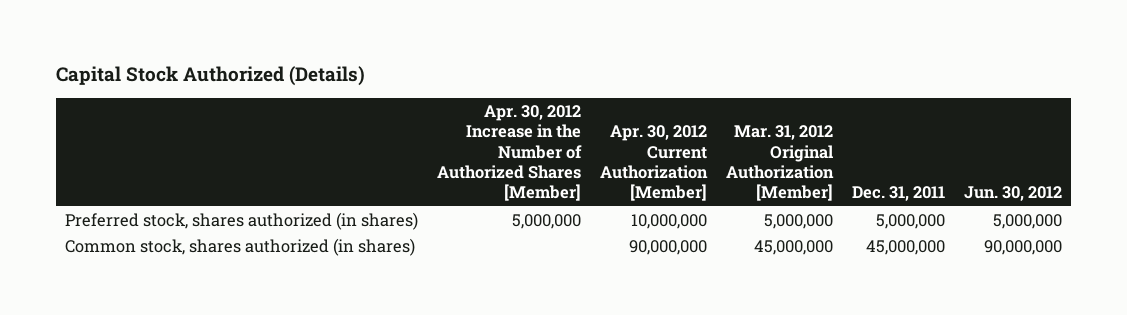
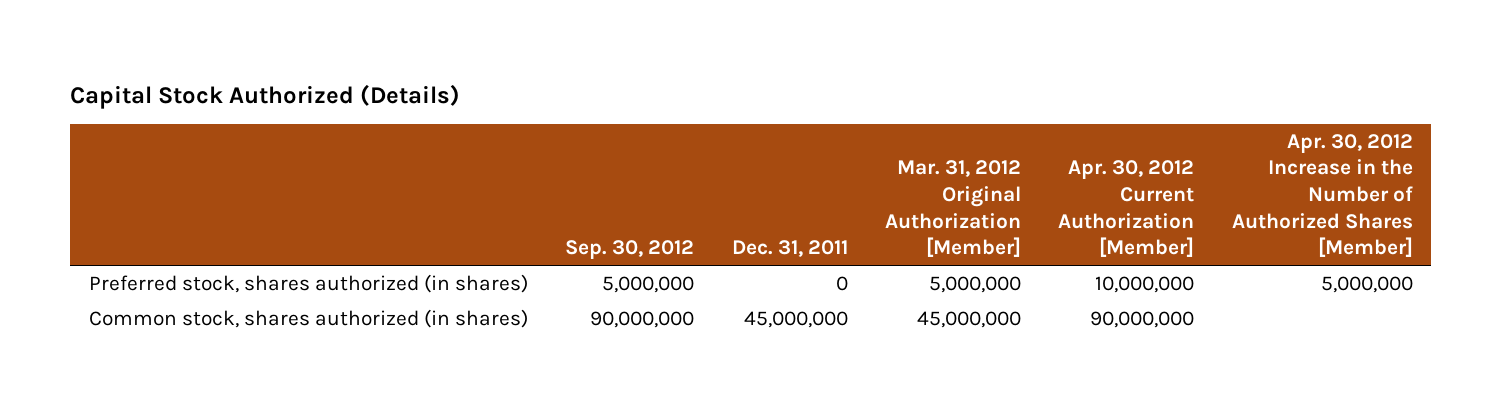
[963,186,1062,202] Jun. 30, 2012 -> none
none -> [565,240,695,260] Sep. 30, 2012
[875,214,945,230] 5,000,000 -> [835,276,848,292] 0

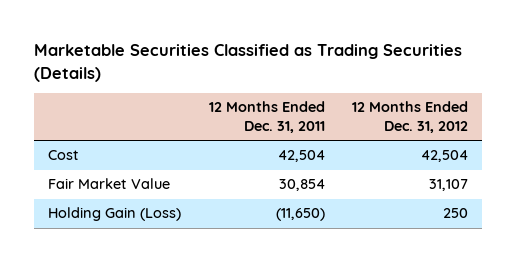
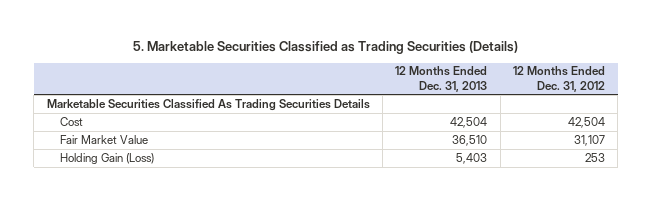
[34,44,463,82] Marketable Securities Classified as Trading Securities (Details) -> [132,41,518,55] 5. Marketable Securities Classified as Trading Securities (Details)
[208,101,325,133] 12 Months Ended Dec. 31, 2011 -> none
none -> [395,66,488,92] 12 Months Ended Dec. 31, 2013
none -> [46,98,370,111] Marketable Securities Classified As Trading Securities Details
[443,208,469,219] 250 -> [585,152,606,162] 253

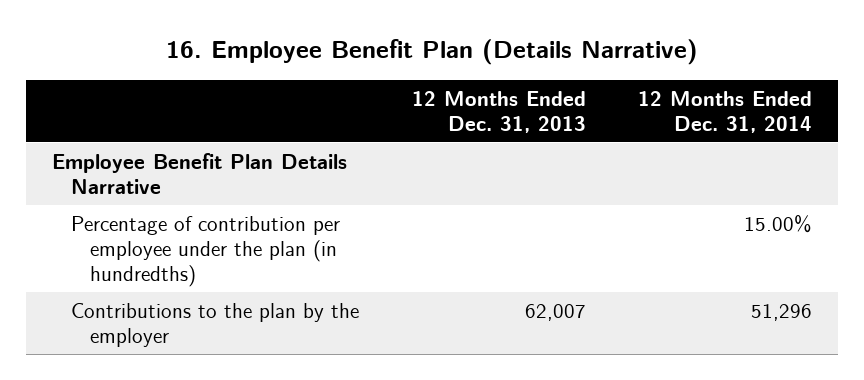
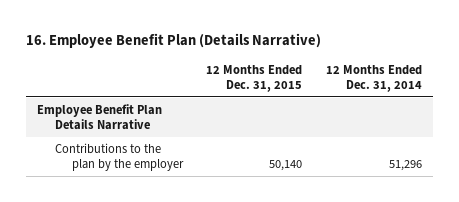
[411,90,586,133] 12 Months Ended Dec. 31, 2013 -> none
none -> [206,64,303,93] 12 Months Ended Dec. 31, 2015
[71,215,341,287] Percentage of contribution per employee under the plan (in hundredths) -> none

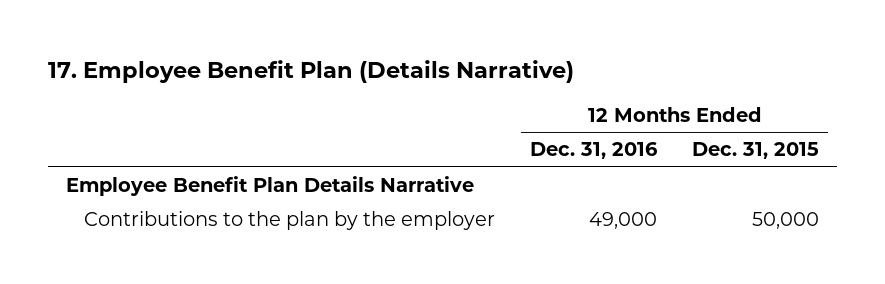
[25,33,321,49] 16. Employee Benefit Plan (Details Narrative) -> [48,60,575,84] 17. Employee Benefit Plan (Details Narrative)
[325,64,422,93] 12 Months Ended Dec. 31, 2014 -> none
none -> [530,142,659,160] Dec. 31, 2016
[269,160,303,172] 50,140 -> [752,212,820,230] 50,000

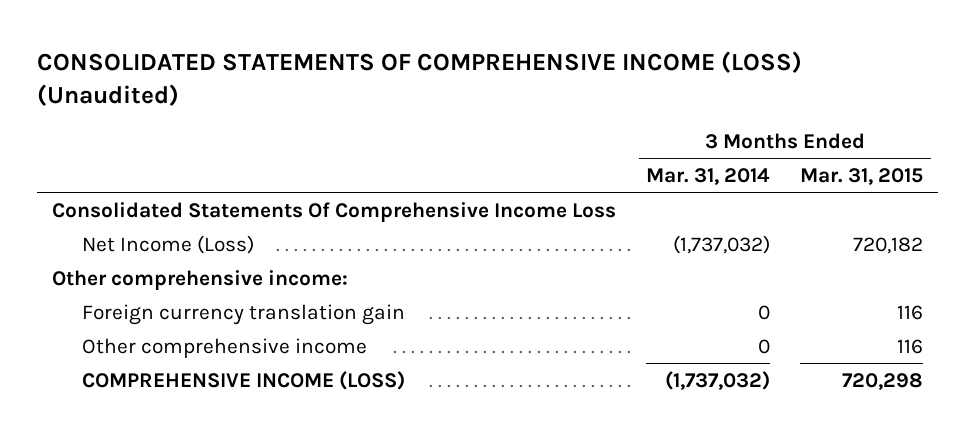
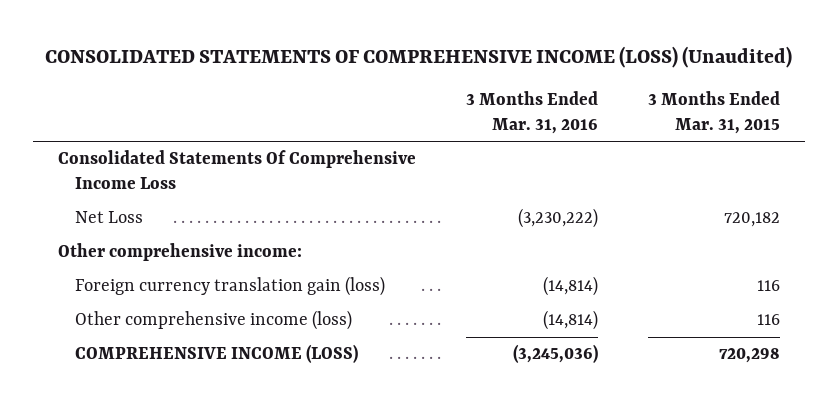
[646,167,771,185] Mar. 31, 2014 -> none
none -> [466,91,599,134] 3 Months Ended Mar. 31, 2016
[81,234,254,254] Net Income (Loss) -> [75,211,144,224] Net Loss
[81,303,405,325] Foreign currency translation gain -> [75,276,386,297] Foreign currency translation gain (loss)
[81,337,367,358] Other comprehensive income -> [75,310,353,331] Other comprehensive income (loss)

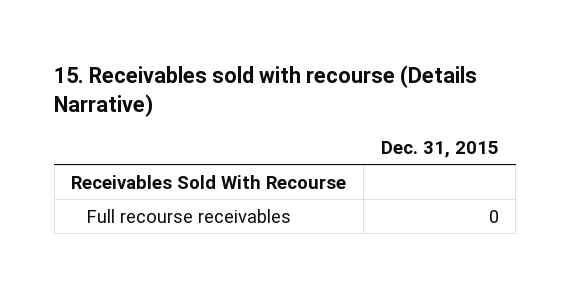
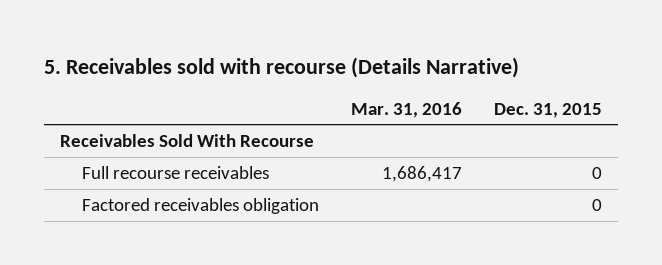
[54,64,478,117] 15. Receivables sold with recourse (Details Narrative) -> [44,56,520,78] 5. Receivables sold with recourse (Details Narrative)
none -> [351,101,463,118] Mar. 31, 2016
none -> [82,198,320,215] Factored receivables obligation

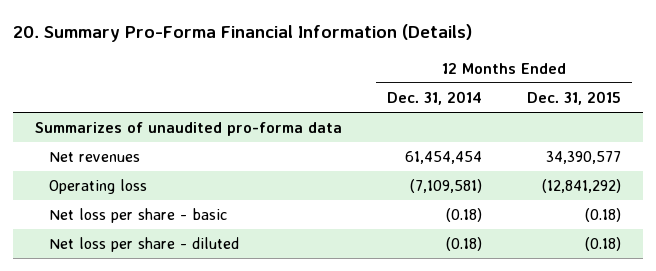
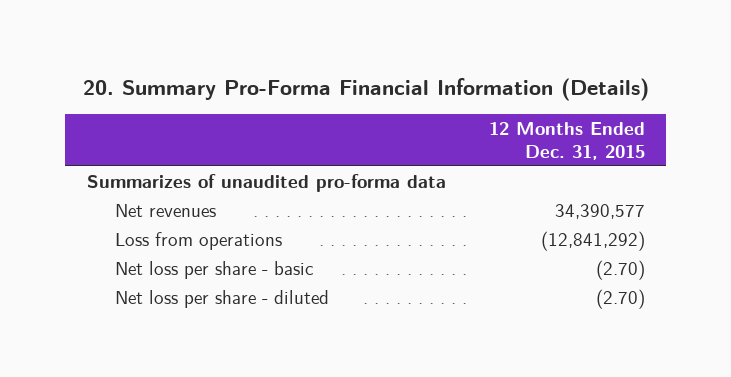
[387,90,483,105] Dec. 31, 2014 -> none
[49,179,148,195] Operating loss -> [114,232,282,251] Loss from operations
[584,208,621,223] (0.18) -> [595,260,645,281] (2.70)
[584,237,621,252] (0.18) -> [595,289,645,310] (2.70)

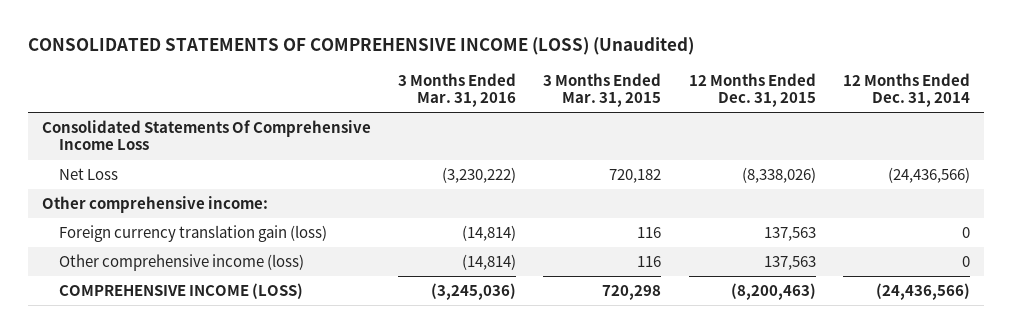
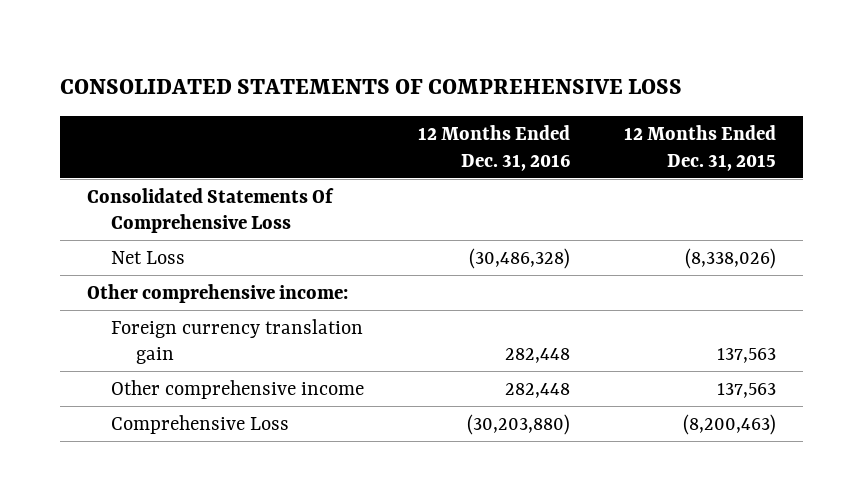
[27,36,694,55] CONSOLIDATED STATEMENTS OF COMPREHENSIVE INCOME (LOSS) (Unaudited) -> [59,78,682,94] CONSOLIDATED STATEMENTS OF COMPREHENSIVE LOSS
[397,72,516,108] 3 Months Ended Mar. 31, 2016 -> none
[543,72,662,108] 3 Months Ended Mar. 31, 2015 -> none
[842,72,970,108] 12 Months Ended Dec. 31, 2014 -> none
none -> [418,124,571,171] 12 Months Ended Dec. 31, 2016
[41,119,371,151] Consolidated Statements Of Comprehensive Income Loss -> [86,187,334,234] Consolidated Statements Of Comprehensive Loss
[59,224,328,242] Foreign currency translation gain (loss) -> [111,318,364,365] Foreign currency translation gain
[59,253,305,271] Other comprehensive income (loss) -> [111,379,365,399] Other comprehensive income
[59,282,304,299] COMPREHENSIVE INCOME (LOSS) -> [111,414,290,434] Comprehensive Loss

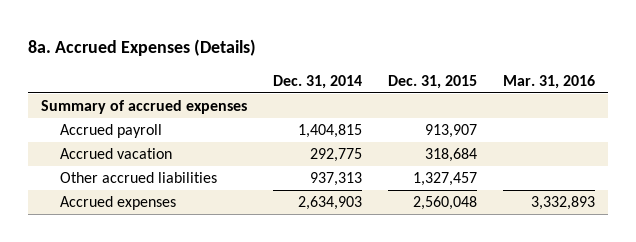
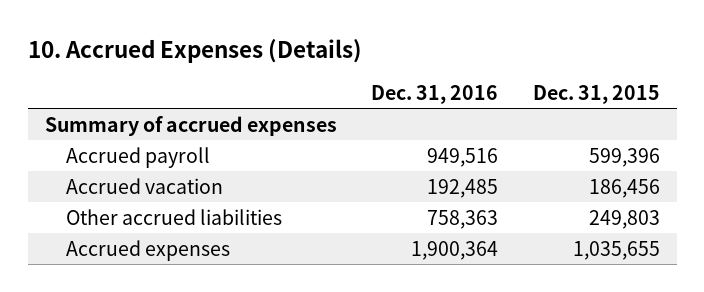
[28,38,257,56] 8a. Accrued Expenses (Details) -> [27,39,362,64] 10. Accrued Expenses (Details)
[273,74,363,89] Dec. 31, 2014 -> none
[502,74,595,89] Mar. 31, 2016 -> none
none -> [371,85,499,105] Dec. 31, 2016
[425,124,478,139] 913,907 -> [588,147,660,167] 599,396
[425,148,478,163] 318,684 -> [588,178,660,198] 186,456
[413,172,478,187] 1,327,457 -> [588,209,660,229] 249,803
[413,196,478,211] 2,560,048 -> [572,240,660,260] 1,035,655

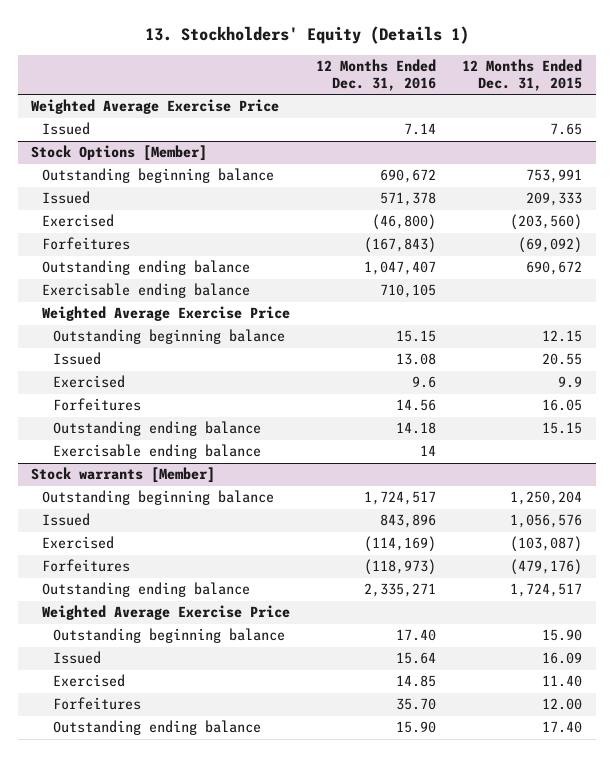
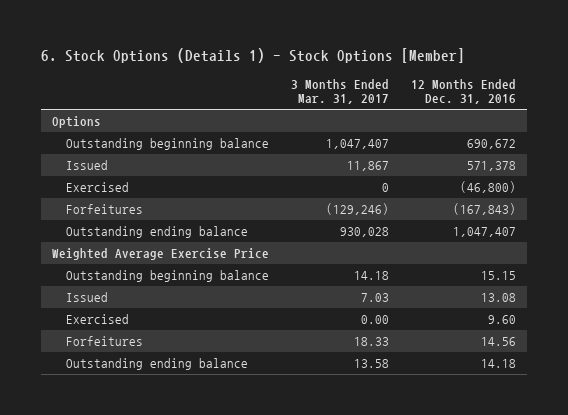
[144,26,469,45] 13. Stockholders' Equity (Details 1) -> [40,48,465,64] 6. Stock Options (Details 1) - Stock Options [Member]
[462,59,583,91] 12 Months Ended Dec. 31, 2015 -> none
none -> [291,78,390,105] 3 Months Ended Mar. 31, 2017
[31,99,280,115] Weighted Average Exercise Price -> none
[42,122,91,136] Issued -> none
[31,145,208,162] Stock Options [Member] -> none
none -> [51,115,101,128] Options
[42,283,251,299] Exercisable ending balance -> none
[412,376,437,389] 9.6 -> [488,314,517,324] 9.60
[52,444,261,460] Exercisable ending balance -> none
[31,467,216,484] Stock warrants [Member] -> none
[42,490,275,506] Outstanding beginning balance -> none
[42,513,91,527] Issued -> none
[42,536,115,550] Exercised -> none
[42,559,131,573] Forfeitures -> none
[42,582,251,598] Outstanding ending balance -> none
[42,605,291,621] Weighted Average Exercise Price -> none
[52,628,285,644] Outstanding beginning balance -> none
[52,651,101,665] Issued -> none
[52,674,125,688] Exercised -> none
[52,697,141,711] Forfeitures -> none
[52,720,261,736] Outstanding ending balance -> none

